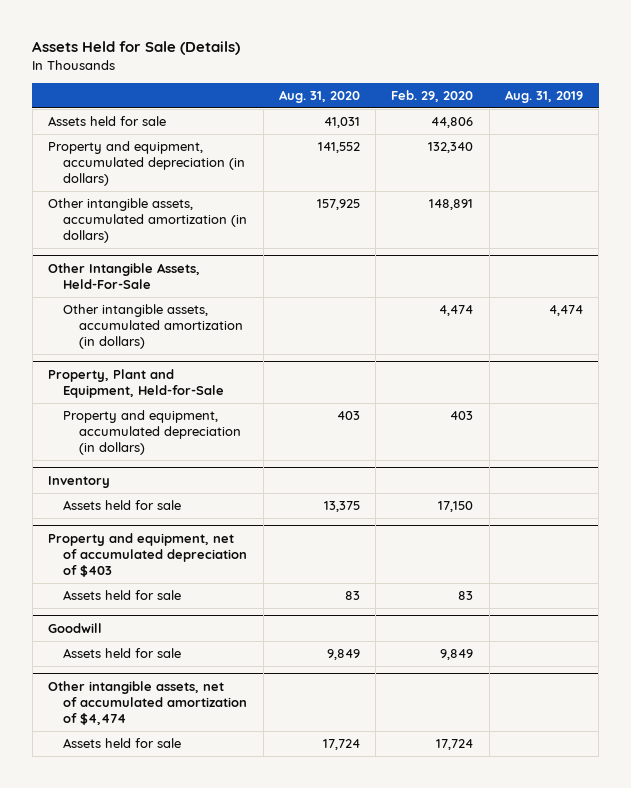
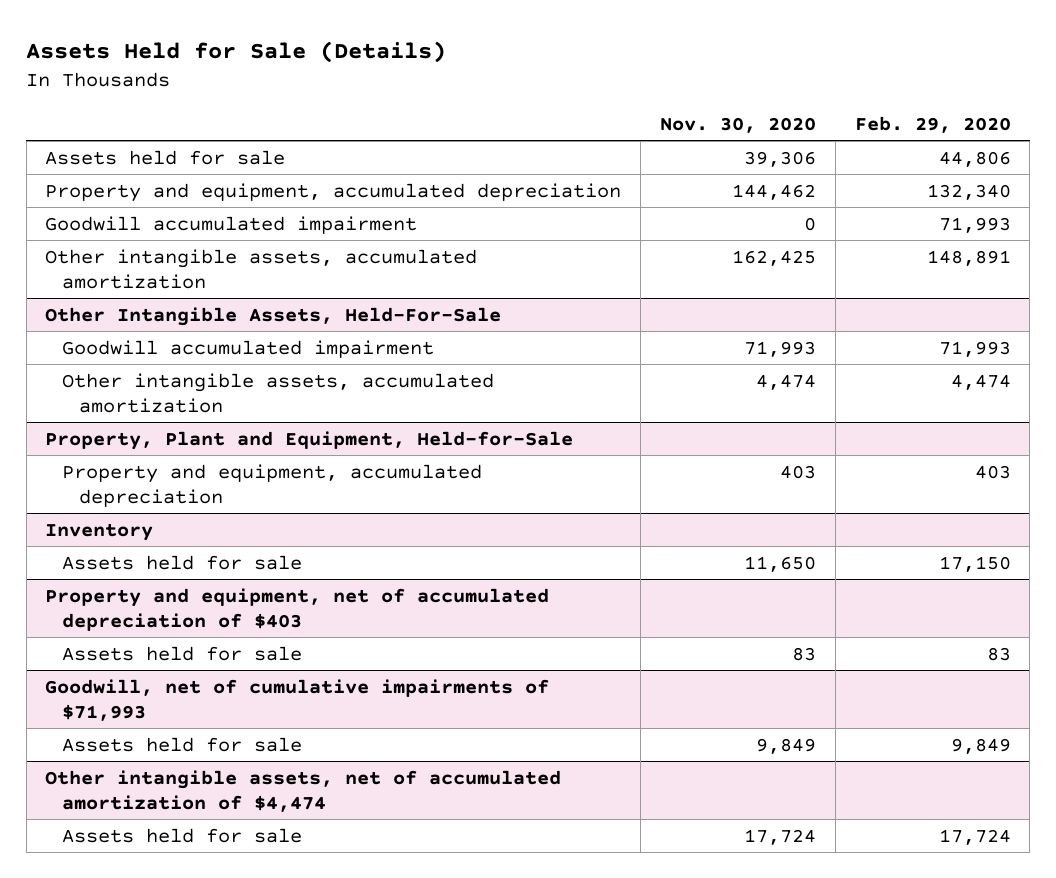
[278,89,360,103] Aug. 31, 2020 -> none
[504,89,583,103] Aug. 31, 2019 -> none
none -> [660,116,817,133] Nov. 30, 2020
[47,140,246,186] Property and equipment, accumulated depreciation (in dollars) -> [45,182,622,202] Property and equipment, accumulated depreciation
none -> [45,215,418,234] Goodwill accumulated impairment
[47,197,248,243] Other intangible assets, accumulated amortization (in dollars) -> [45,248,478,289] Other intangible assets, accumulated amortization
none -> [62,339,435,358] Goodwill accumulated impairment
[63,303,243,349] Other intangible assets, accumulated amortization (in dollars) -> [62,372,495,413] Other intangible assets, accumulated amortization
[63,409,241,455] Property and equipment, accumulated depreciation (in dollars) -> [62,463,483,507] Property and equipment, accumulated depreciation
[47,622,102,633] Goodwill -> [45,678,550,721] Goodwill, net of cumulative impairments of $71,993

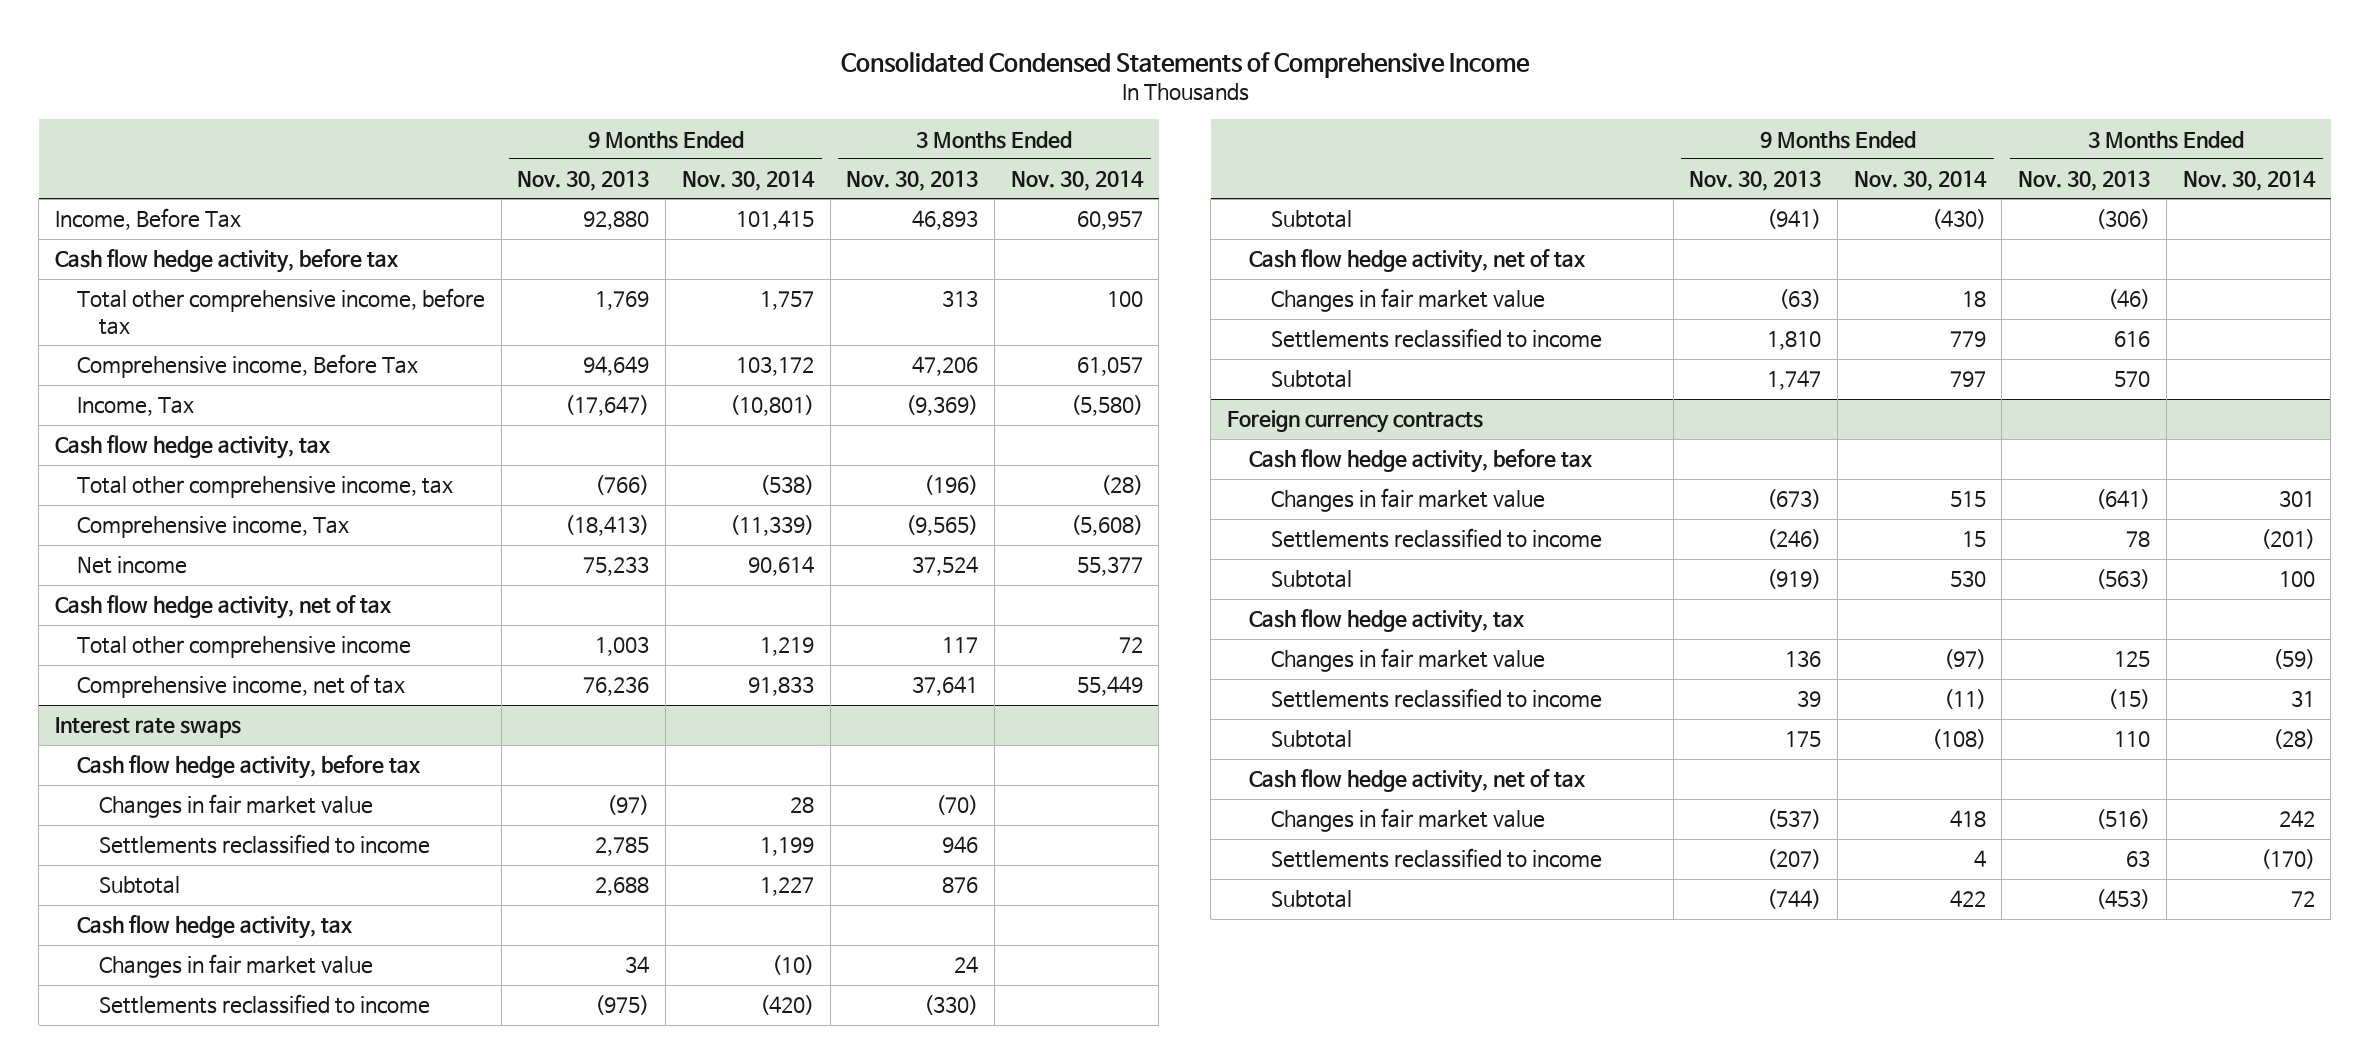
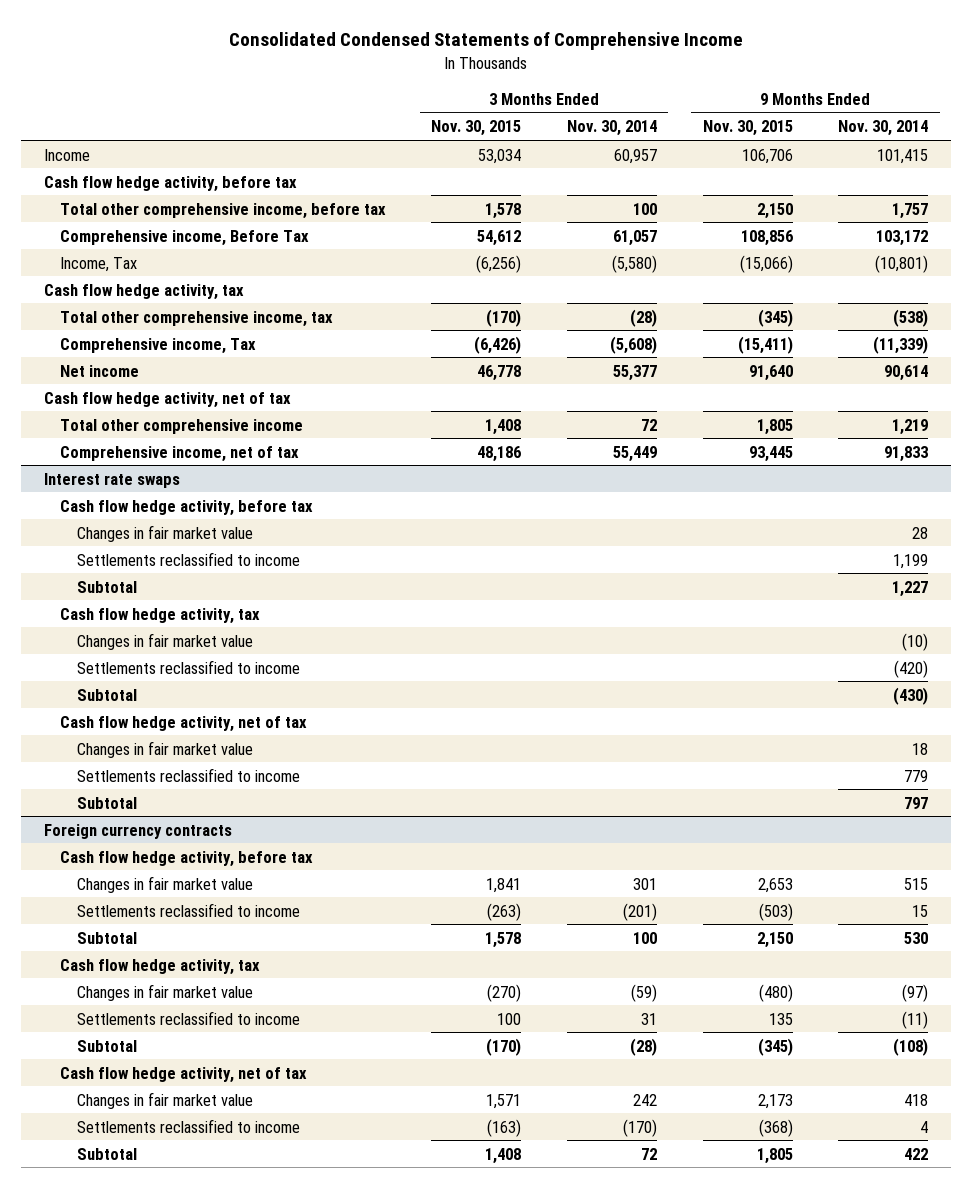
[517,170,650,192] Nov. 30, 2013 -> none
[846,170,979,192] Nov. 30, 2013 -> none
none -> [431,120,522,137] Nov. 30, 2015
none -> [702,120,793,137] Nov. 30, 2015
[54,208,241,231] Income, Before Tax -> [43,148,90,161] Income

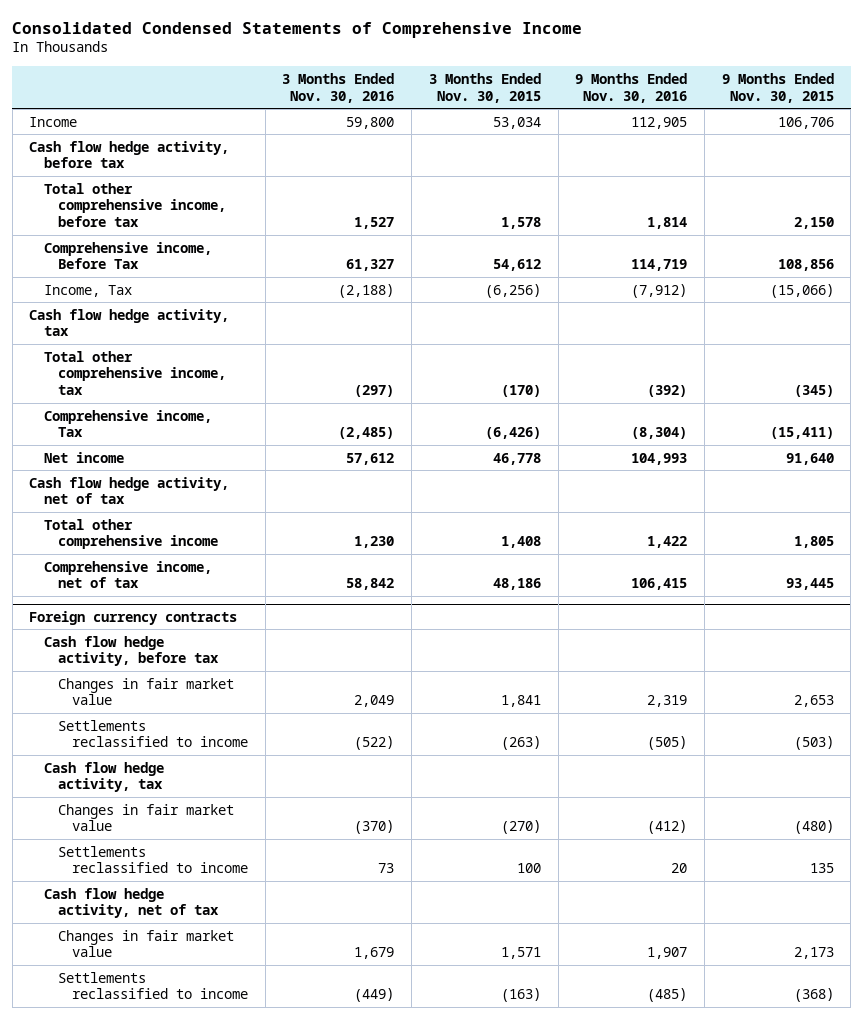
[566,120,657,137] Nov. 30, 2014 -> none
[838,120,929,137] Nov. 30, 2014 -> none
none -> [282,72,395,103] 3 Months Ended Nov. 30, 2016
none -> [575,72,688,103] 9 Months Ended Nov. 30, 2016
[43,472,180,488] Interest rate swaps -> none
[60,499,314,516] Cash flow hedge activity, before tax -> none
[77,524,254,542] Changes in fair market value -> none
[77,551,301,566] Settlements reclassified to income -> none
[77,580,138,593] Subtotal -> none
[60,607,261,624] Cash flow hedge activity, tax -> none
[77,632,254,650] Changes in fair market value -> none
[77,659,301,674] Settlements reclassified to income -> none
[77,688,138,701] Subtotal -> none
[60,715,308,732] Cash flow hedge activity, net of tax -> none
[77,740,254,758] Changes in fair market value -> none
[77,767,301,782] Settlements reclassified to income -> none
[77,796,138,809] Subtotal -> none
[77,931,138,944] Subtotal -> none
[77,1039,138,1052] Subtotal -> none
[77,1147,138,1160] Subtotal -> none

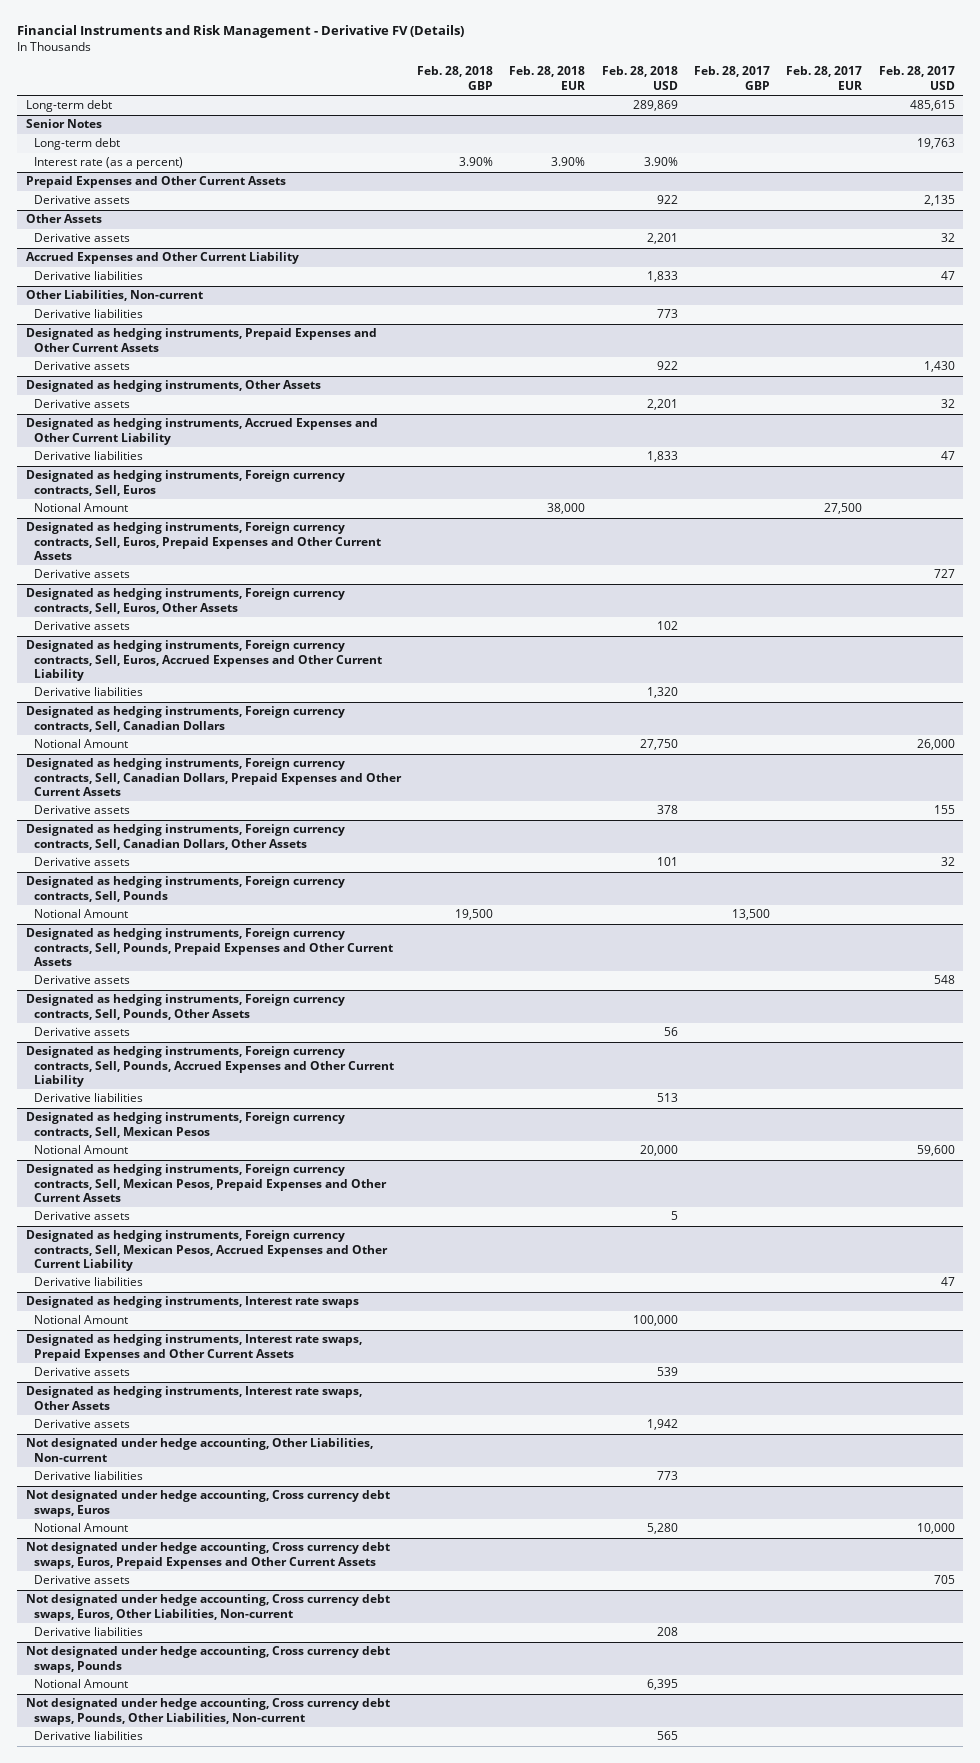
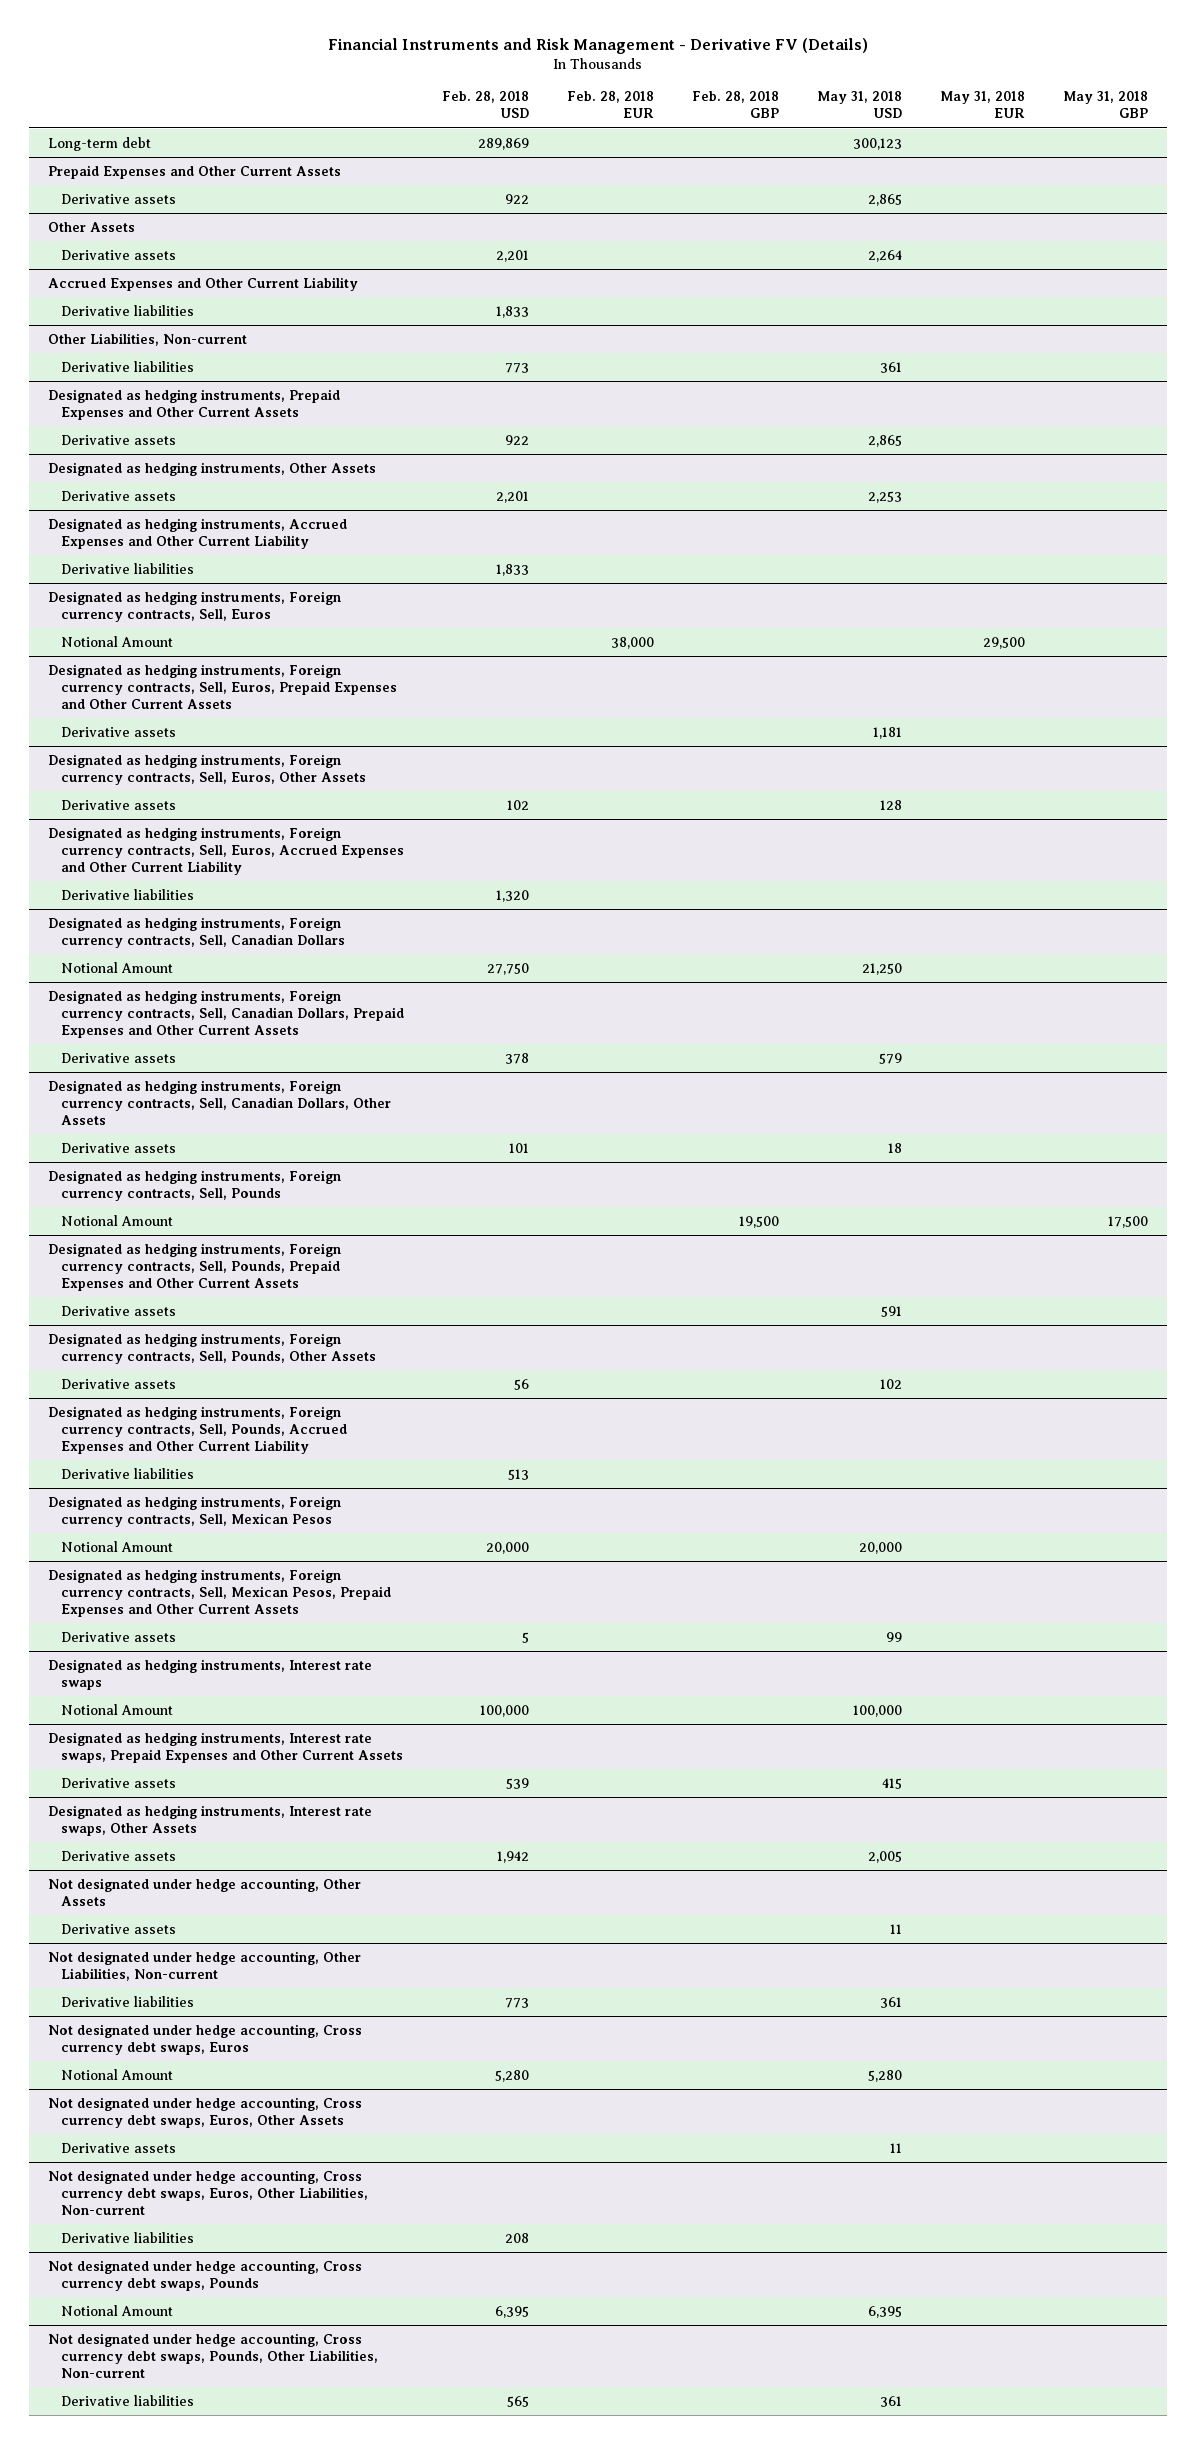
[693,66,770,90] Feb. 28, 2017 GBP -> none
[786,66,863,90] Feb. 28, 2017 EUR -> none
[878,66,955,90] Feb. 28, 2017 USD -> none
none -> [816,91,902,119] May 31, 2018 USD
none -> [939,91,1025,119] May 31, 2018 EUR
none -> [1062,91,1148,119] May 31, 2018 GBP
[25,119,102,129] Senior Notes -> none
[33,138,120,151] Long-term debt -> none
[33,157,183,170] Interest rate (as a percent) -> none
[25,1230,388,1271] Designated as hedging instruments, Foreign currency contracts, Sell, Mexican Pesos, Accrued Expenses and Other Current Liability -> none
[33,1277,143,1287] Derivative liabilities -> none
none -> [47,1877,361,1906] Not designated under hedge accounting, Other Assets
none -> [60,1923,176,1934] Derivative assets
[25,1542,390,1569] Not designated under hedge accounting, Cross currency debt swaps, Euros, Prepaid Expenses and Other Current Assets -> [47,2096,362,2128] Not designated under hedge accounting, Cross currency debt swaps, Euros, Other Assets

